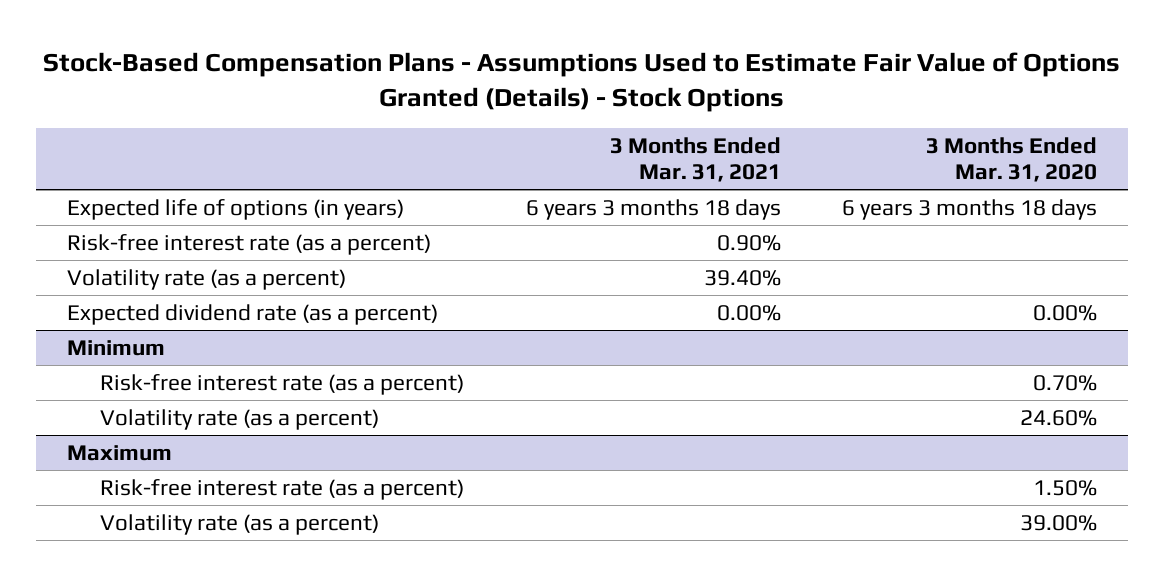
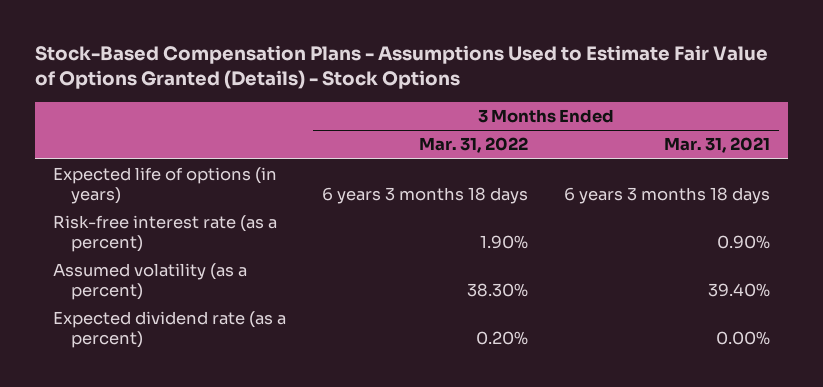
[926,136,1098,183] 3 Months Ended Mar. 31, 2020 -> none
none -> [418,137,528,154] Mar. 31, 2022
[66,268,346,290] Volatility rate (as a percent) -> [52,263,247,300] Assumed volatility (as a percent)
[66,339,165,356] Minimum -> none
[99,373,464,395] Risk-free interest rate (as a percent) -> none
[99,408,379,430] Volatility rate (as a percent) -> none
[66,444,172,461] Maximum -> none
[99,478,464,500] Risk-free interest rate (as a percent) -> none
[99,513,379,535] Volatility rate (as a percent) -> none

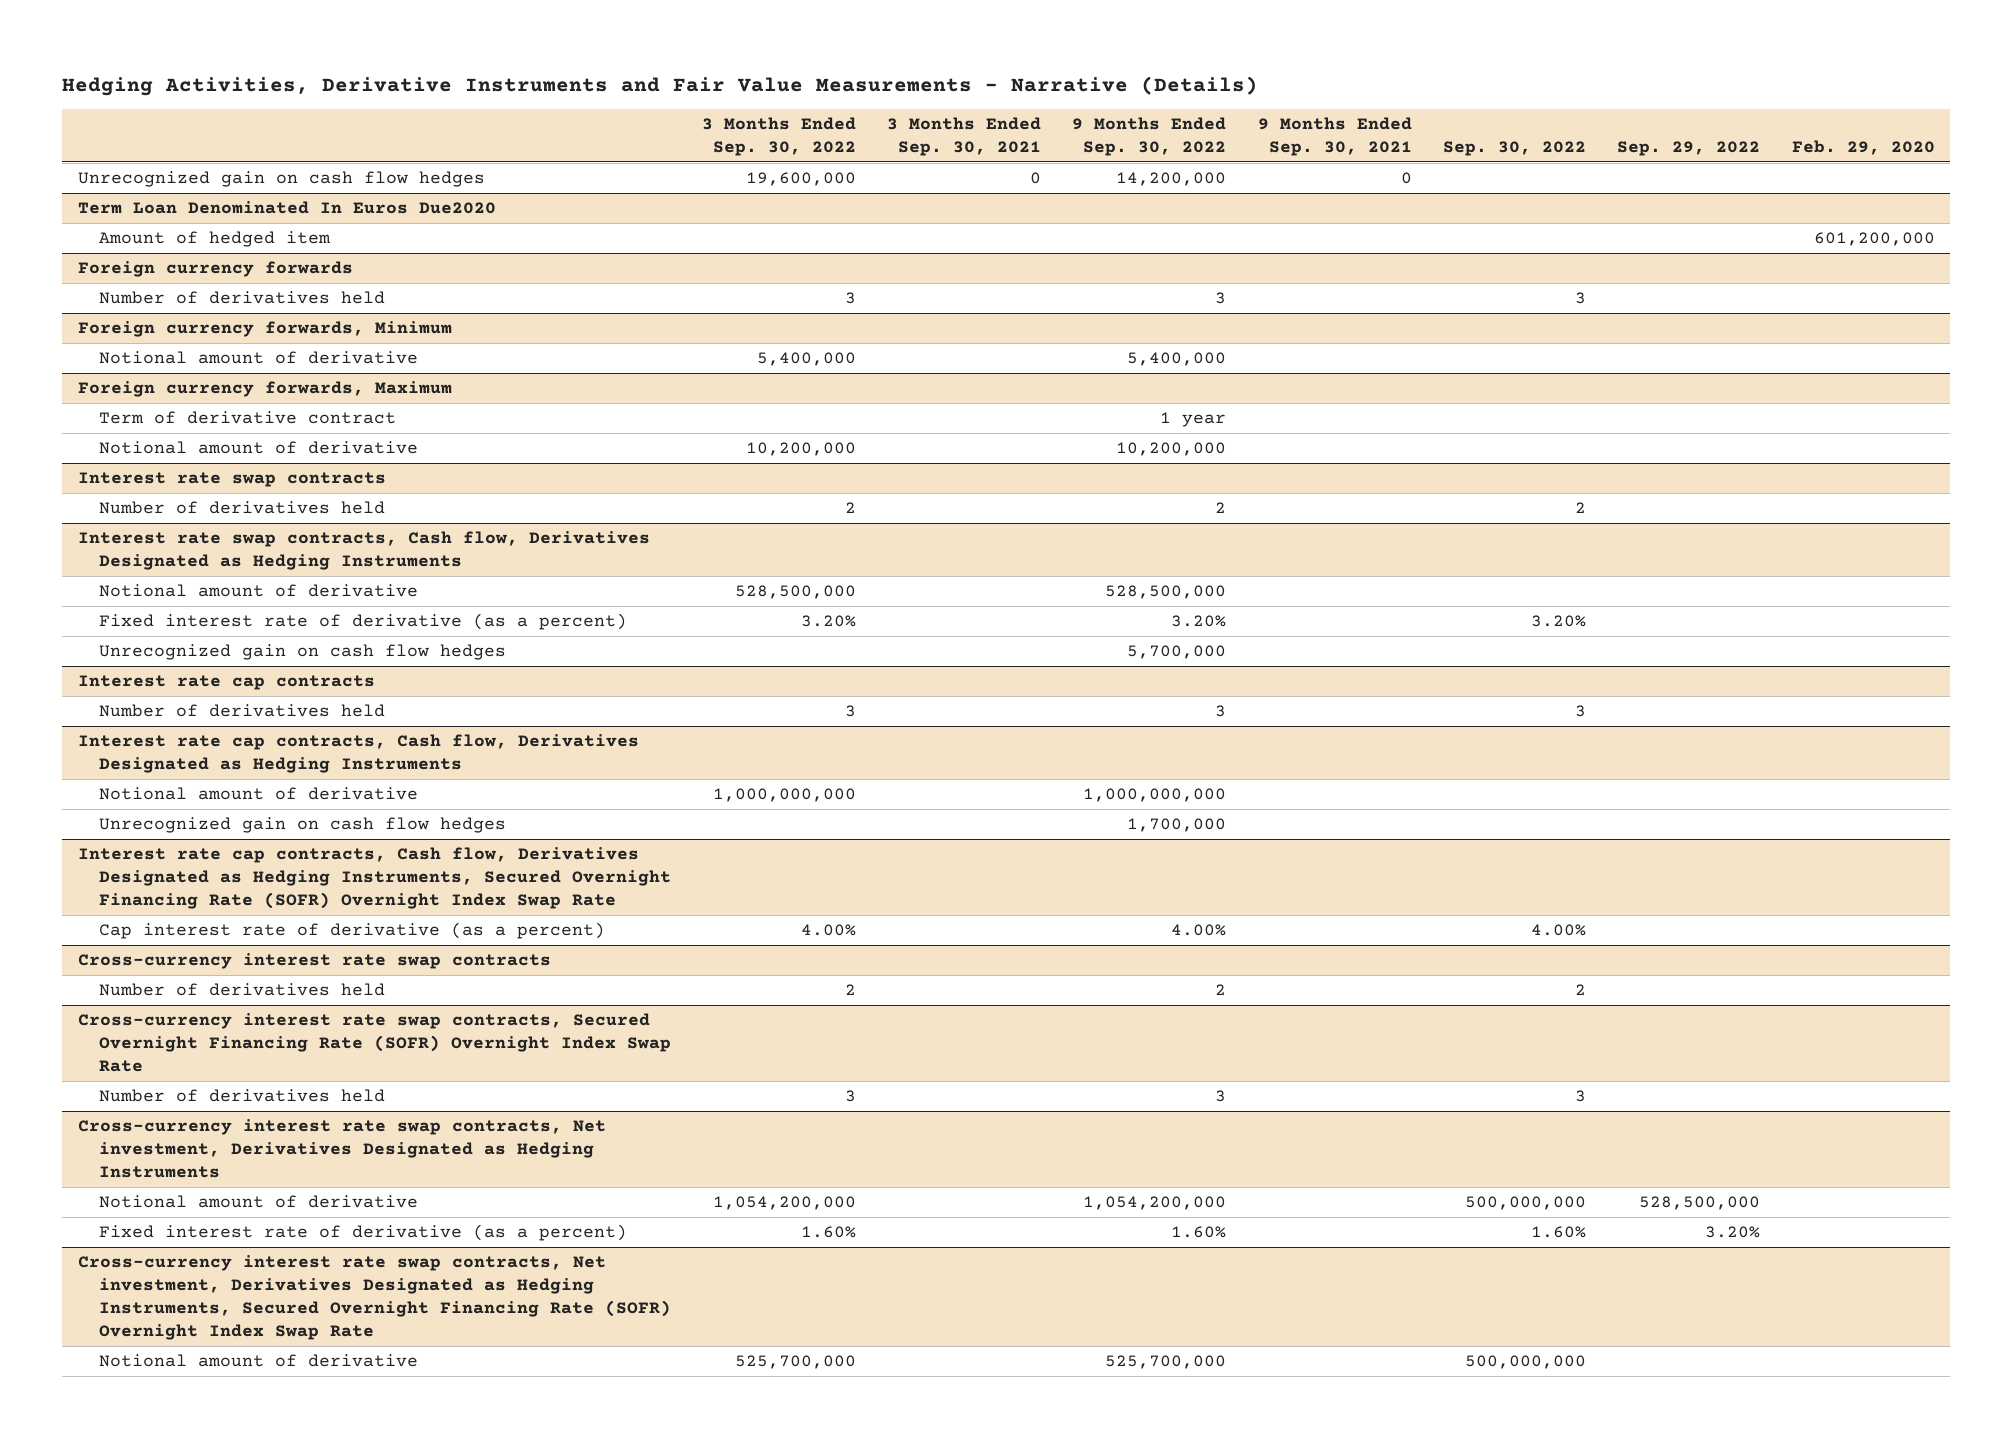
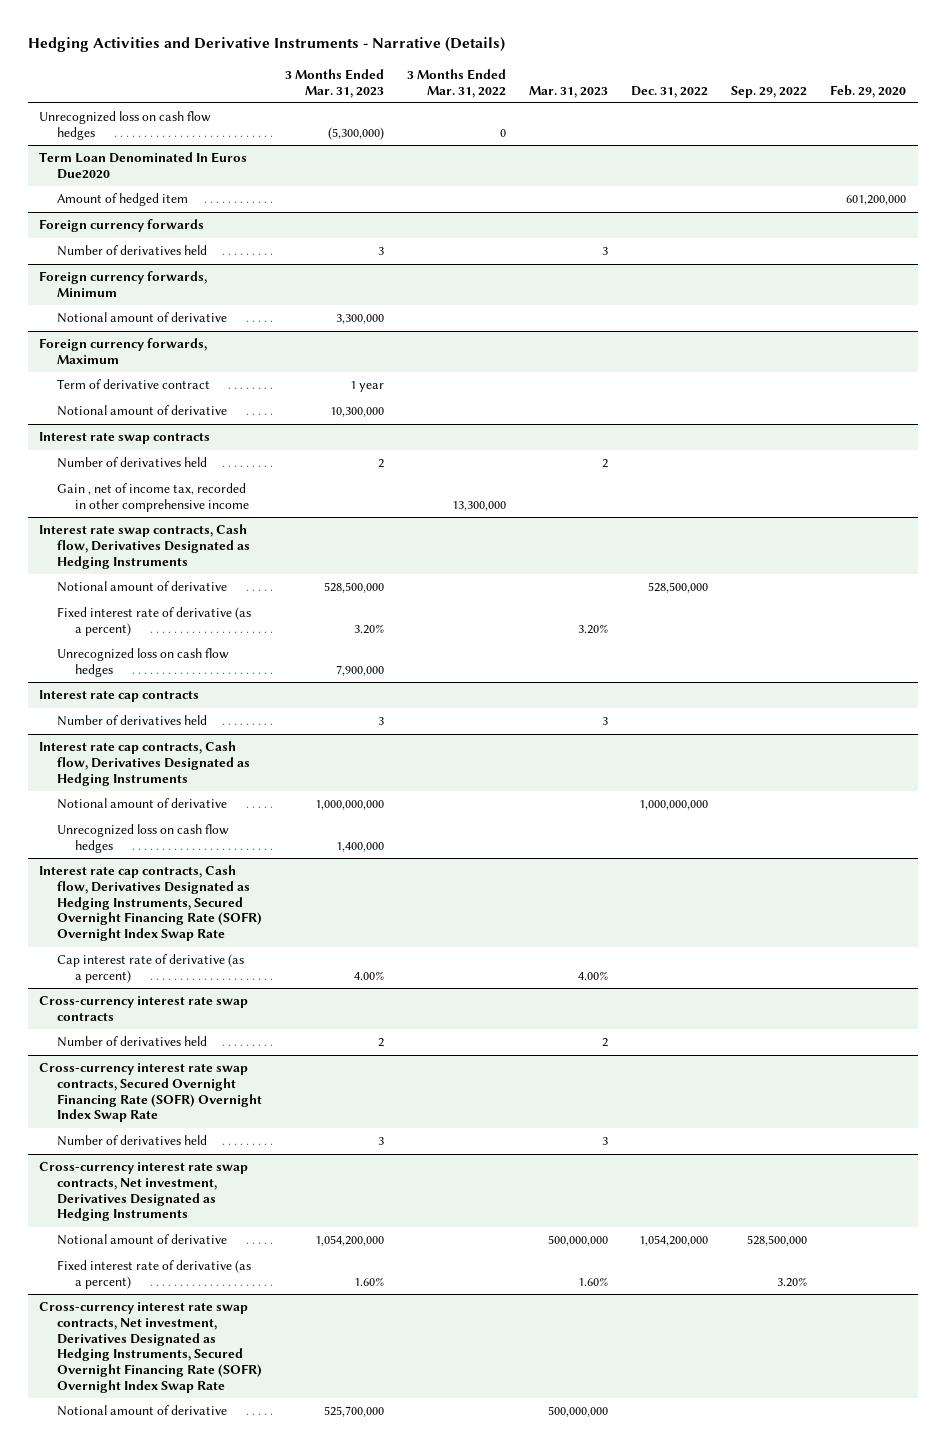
[62,75,1259,96] Hedging Activities, Derivative Instruments and Fair Value Measurements - Narrative (Details) -> [27,37,505,53] Hedging Activities and Derivative Instruments - Narrative (Details)
[701,117,856,157] 3 Months Ended Sep. 30, 2022 -> none
[887,117,1042,157] 3 Months Ended Sep. 30, 2021 -> none
[1072,117,1227,157] 9 Months Ended Sep. 30, 2022 -> none
[1257,117,1412,157] 9 Months Ended Sep. 30, 2021 -> none
[1443,141,1587,157] Sep. 30, 2022 -> none
none -> [284,68,384,98] 3 Months Ended Mar. 31, 2023
none -> [406,68,506,98] 3 Months Ended Mar. 31, 2022
none -> [528,85,608,98] Mar. 31, 2023
none -> [631,85,709,98] Dec. 31, 2022
[78,171,486,188] Unrecognized gain on cash flow hedges -> [39,111,212,140] Unrecognized loss on cash flow hedges
none -> [56,483,249,512] Gain , net of income tax, recorded in other comprehensive income
[98,644,506,661] Unrecognized gain on cash flow hedges -> [56,648,229,677] Unrecognized loss on cash flow hedges
[98,817,506,834] Unrecognized gain on cash flow hedges -> [56,824,229,853] Unrecognized loss on cash flow hedges

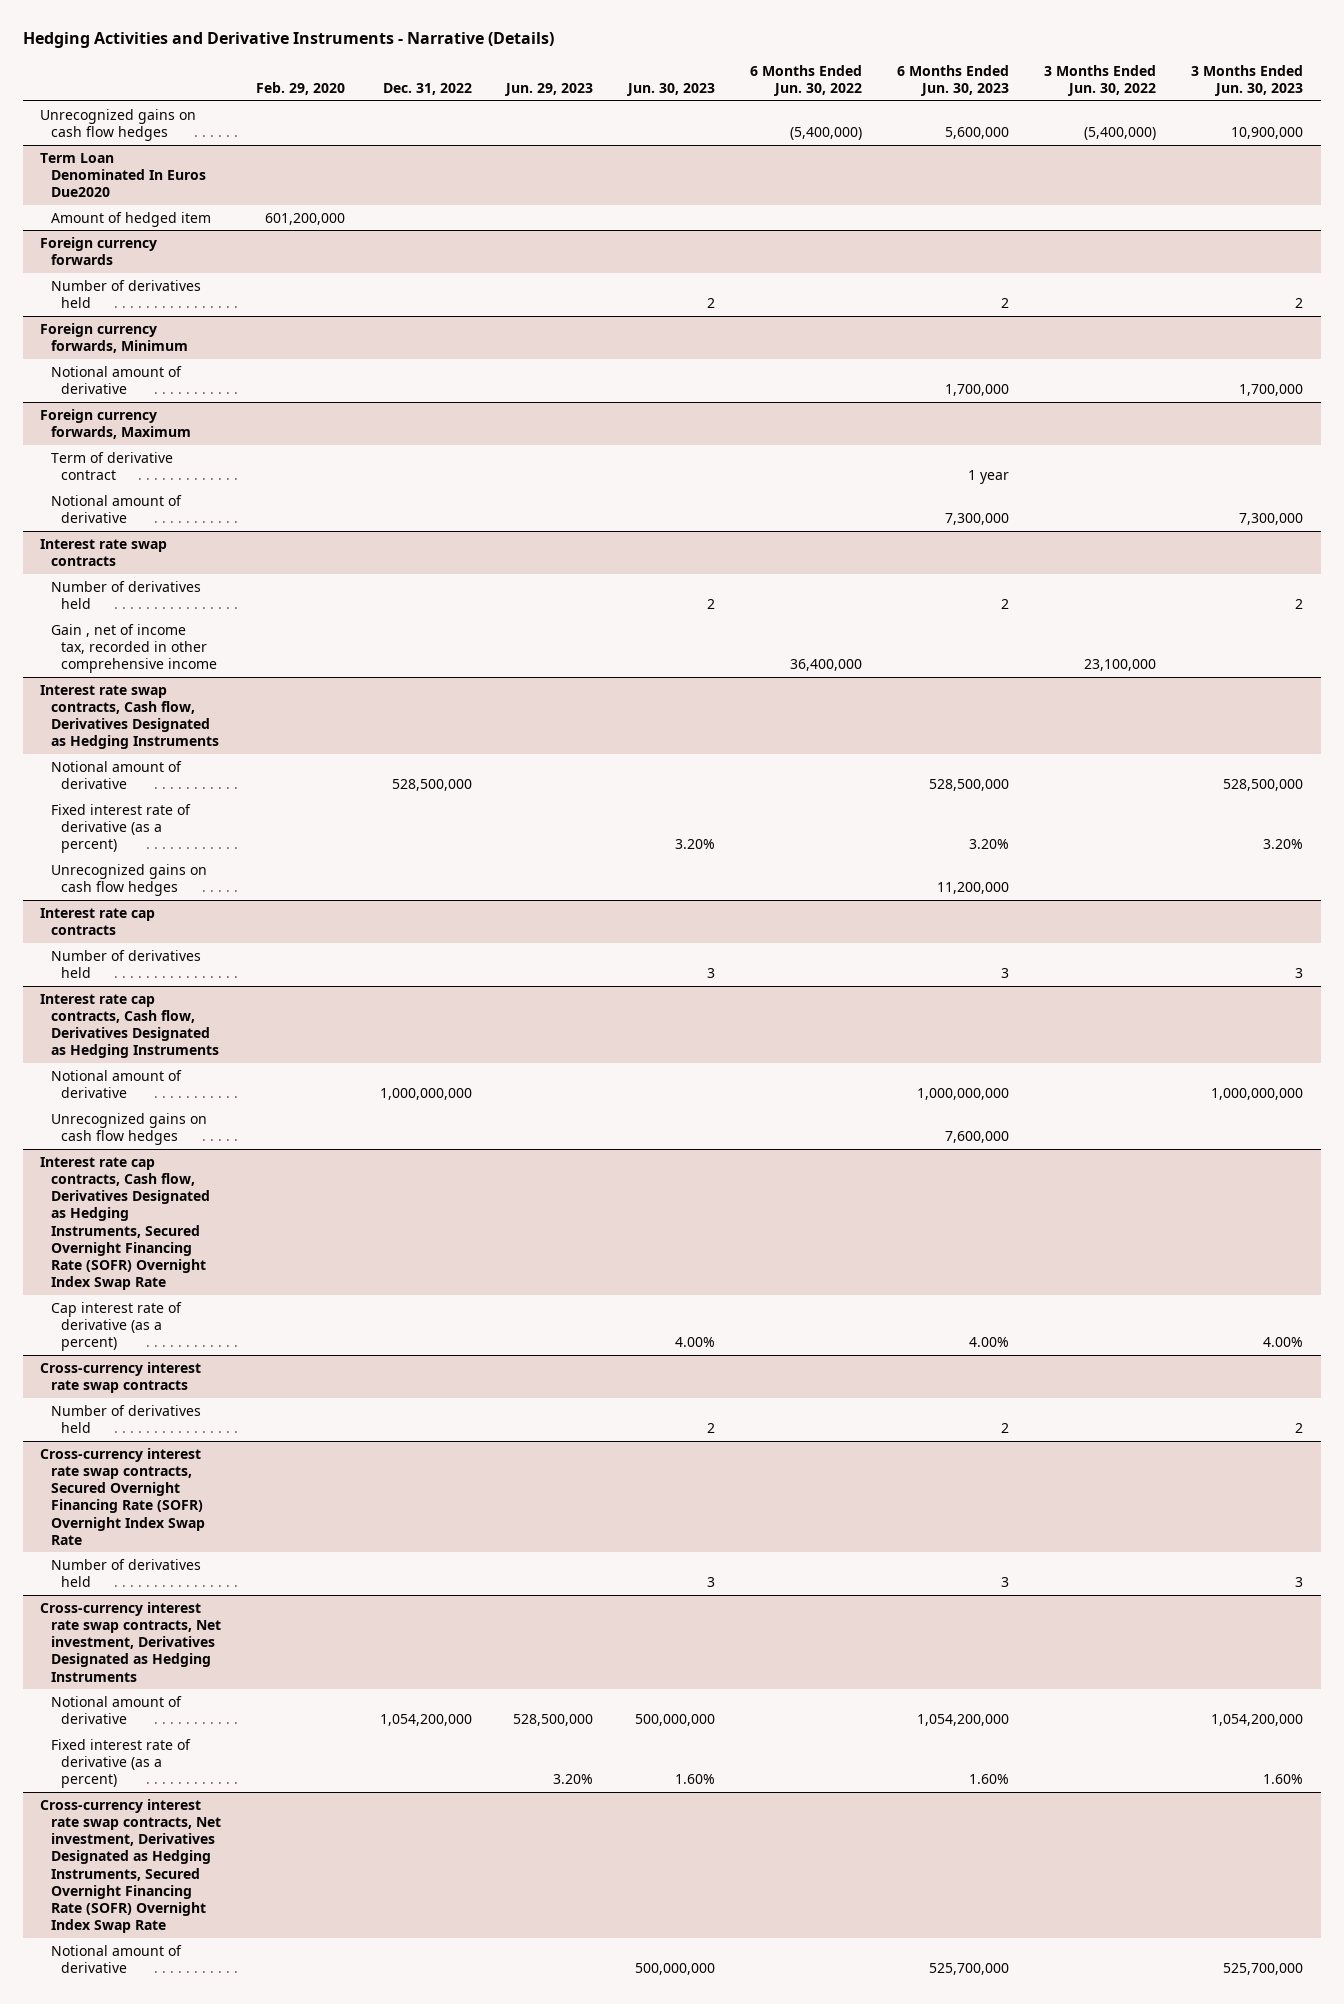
[284,68,384,98] 3 Months Ended Mar. 31, 2023 -> none
[406,68,506,98] 3 Months Ended Mar. 31, 2022 -> none
[528,85,608,98] Mar. 31, 2023 -> none
[731,85,808,98] Sep. 29, 2022 -> none
none -> [504,82,594,96] Jun. 29, 2023
none -> [626,82,716,96] Jun. 30, 2023
none -> [750,64,863,96] 6 Months Ended Jun. 30, 2022
none -> [897,64,1010,96] 6 Months Ended Jun. 30, 2023
none -> [1044,64,1157,96] 3 Months Ended Jun. 30, 2022
none -> [1191,64,1304,96] 3 Months Ended Jun. 30, 2023
[39,111,212,140] Unrecognized loss on cash flow hedges -> [40,108,197,141] Unrecognized gains on cash flow hedges
[56,648,229,677] Unrecognized loss on cash flow hedges -> [50,863,207,896] Unrecognized gains on cash flow hedges
[56,824,229,853] Unrecognized loss on cash flow hedges -> [50,1112,207,1145] Unrecognized gains on cash flow hedges

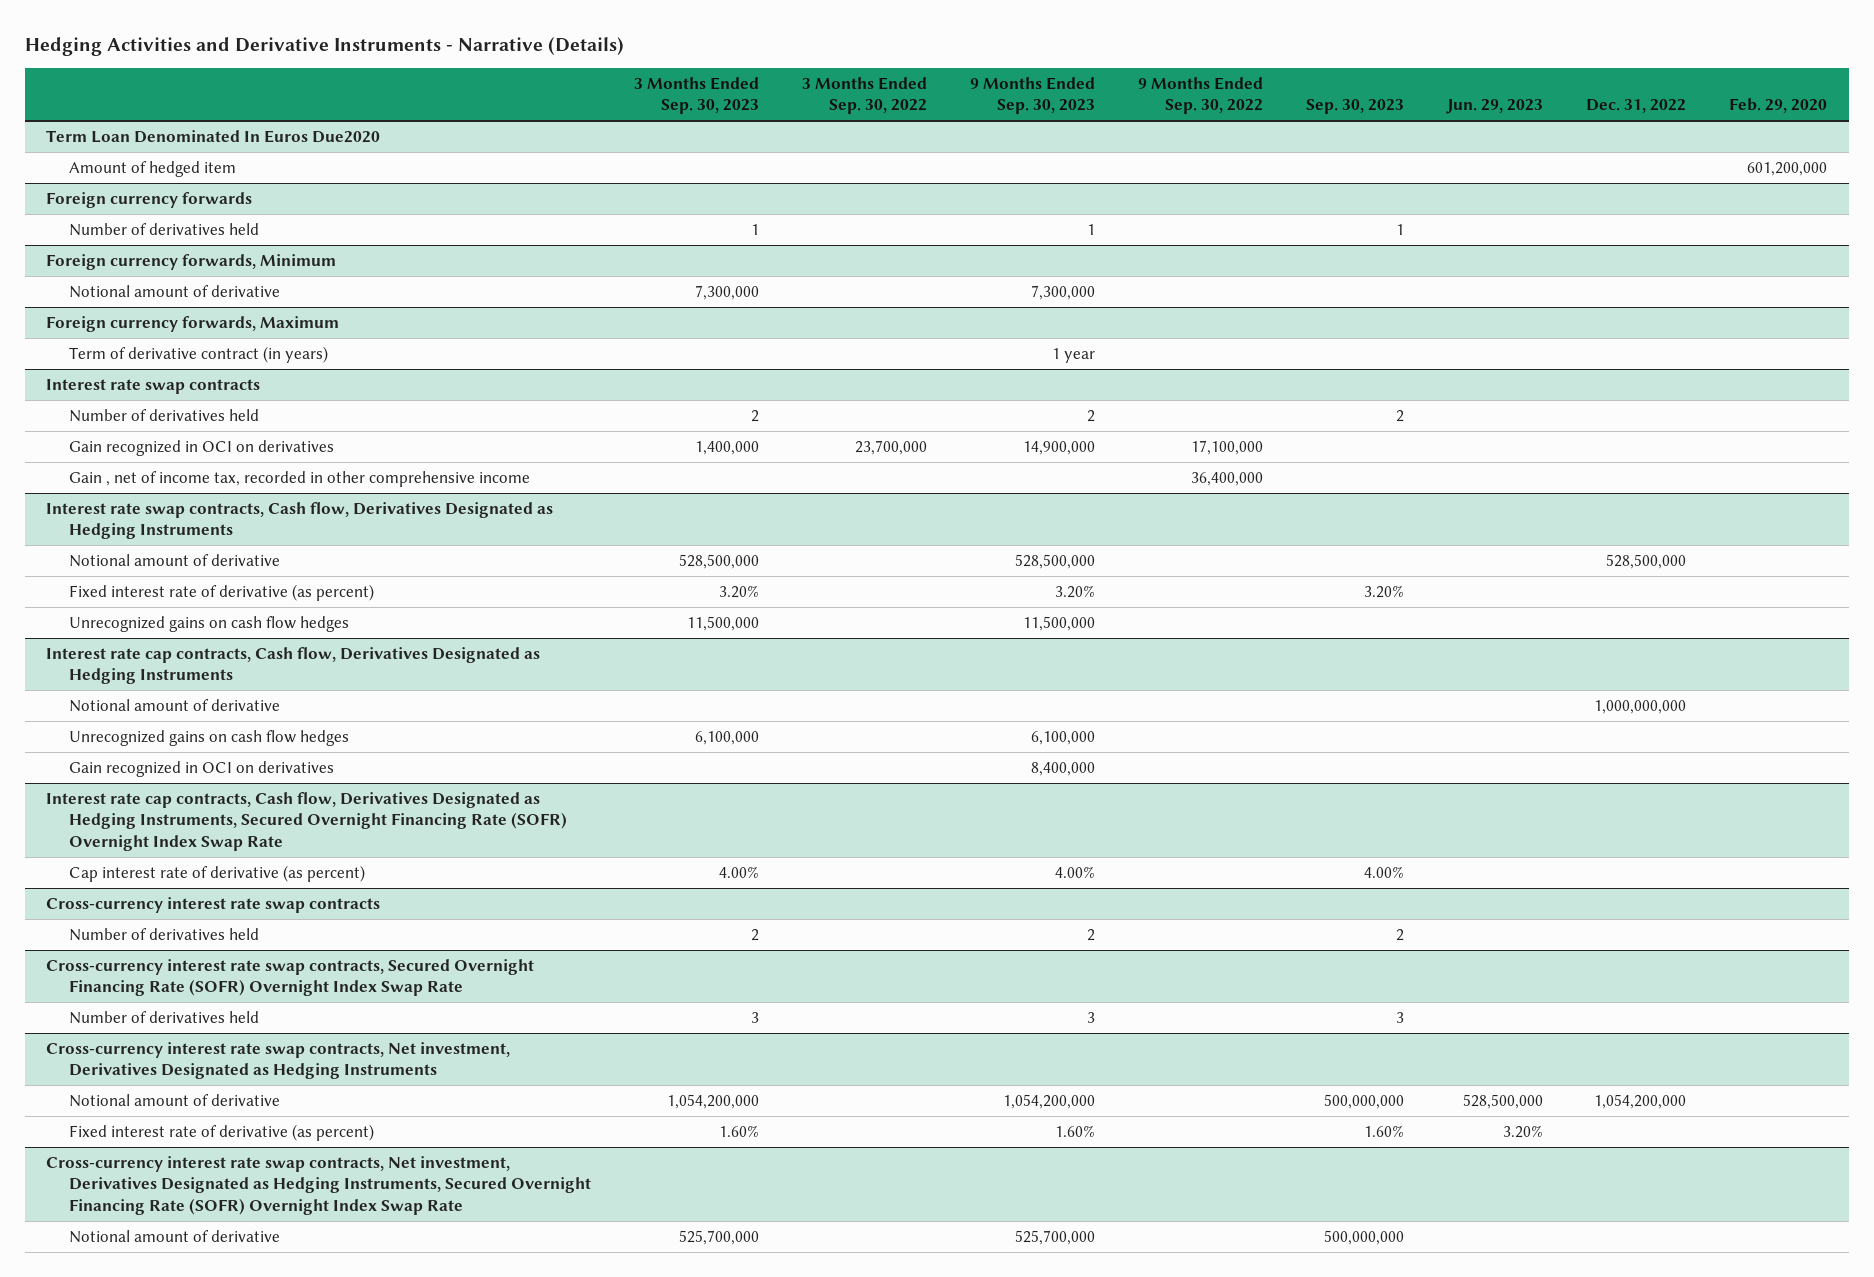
[626,82,716,96] Jun. 30, 2023 -> none
[750,64,863,96] 6 Months Ended Jun. 30, 2022 -> none
[897,64,1010,96] 6 Months Ended Jun. 30, 2023 -> none
[1044,64,1157,96] 3 Months Ended Jun. 30, 2022 -> none
[1191,64,1304,96] 3 Months Ended Jun. 30, 2023 -> none
none -> [634,76,760,115] 3 Months Ended Sep. 30, 2023
none -> [802,76,928,115] 3 Months Ended Sep. 30, 2022
none -> [970,76,1096,115] 9 Months Ended Sep. 30, 2023
none -> [1138,76,1264,115] 9 Months Ended Sep. 30, 2022
none -> [1306,99,1405,115] Sep. 30, 2023
[40,108,197,141] Unrecognized gains on cash flow hedges -> none
[50,494,182,523] Notional amount of derivative -> none
[50,451,173,480] Term of derivative contract -> [69,345,329,363] Term of derivative contract (in years)
none -> [69,439,335,456] Gain recognized in OCI on derivatives
[50,803,191,854] Fixed interest rate of derivative (as a percent) -> [69,583,375,601] Fixed interest rate of derivative (as percent)
[40,907,156,935] Interest rate cap contracts -> none
[50,949,201,978] Number of derivatives held -> none
none -> [69,760,335,777] Gain recognized in OCI on derivatives
[50,1301,182,1352] Cap interest rate of derivative (as a percent) -> [69,864,366,882] Cap interest rate of derivative (as percent)
[50,1738,191,1789] Fixed interest rate of derivative (as a percent) -> [69,1123,375,1141] Fixed interest rate of derivative (as percent)

